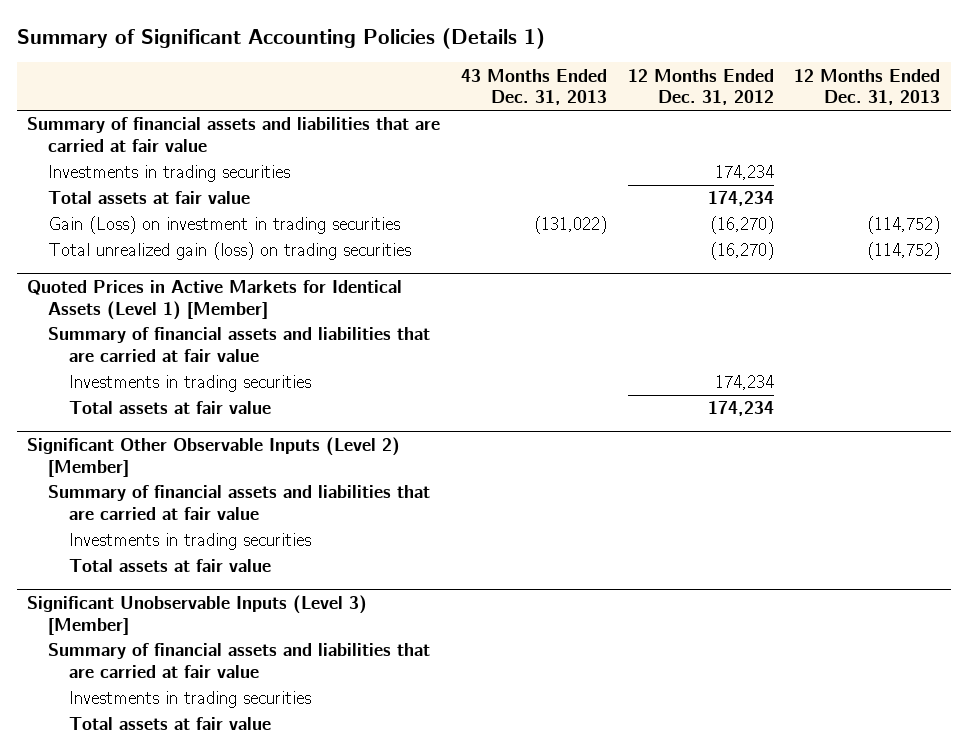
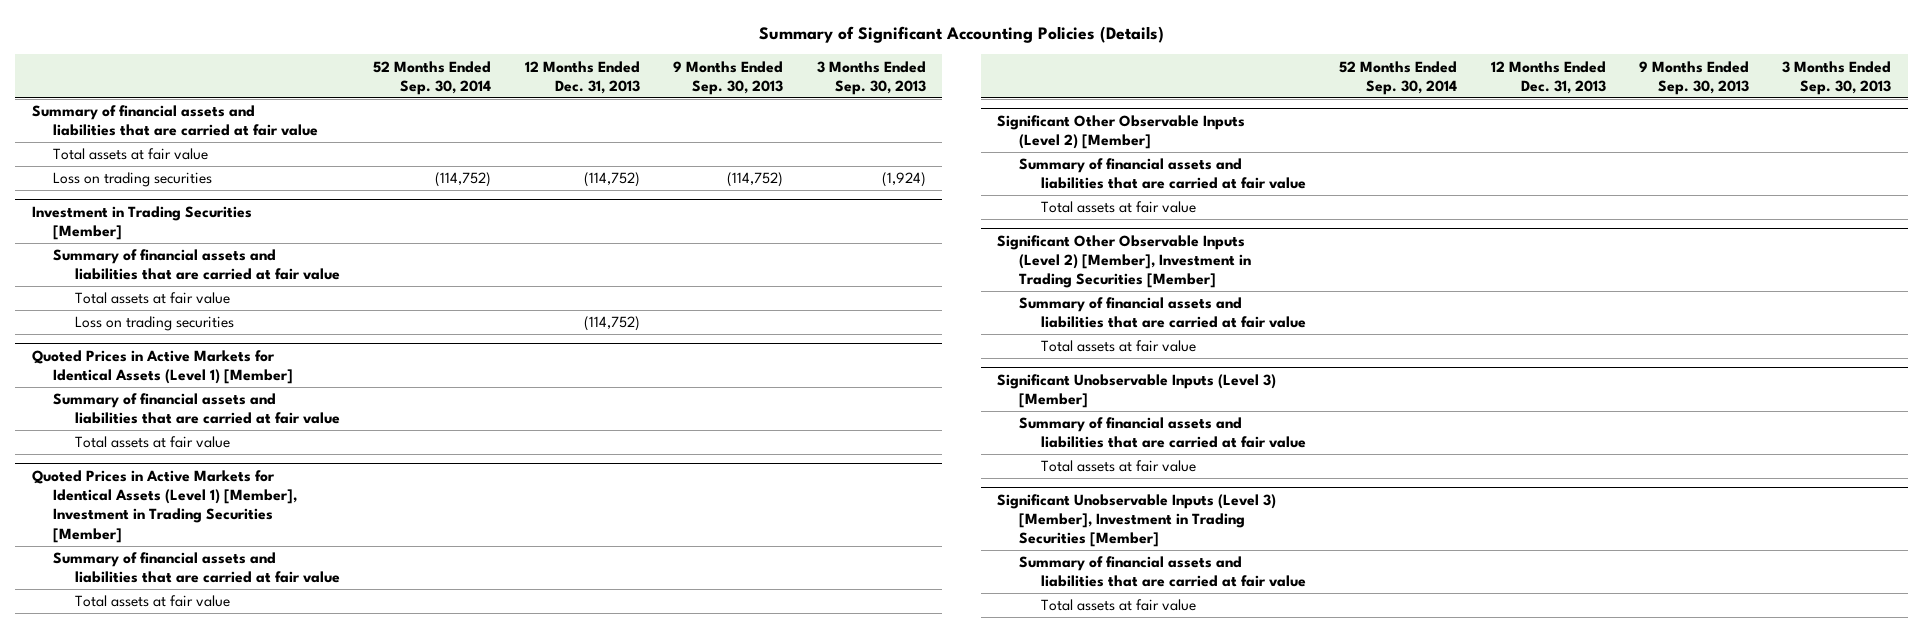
[16,28,545,50] Summary of Significant Accounting Policies (Details 1) -> [758,25,1164,43] Summary of Significant Accounting Policies (Details)
[460,68,607,106] 43 Months Ended Dec. 31, 2013 -> none
[627,68,774,106] 12 Months Ended Dec. 31, 2012 -> none
none -> [373,60,492,95] 52 Months Ended Sep. 30, 2014
none -> [673,60,784,95] 9 Months Ended Sep. 30, 2013
none -> [816,60,926,95] 3 Months Ended Sep. 30, 2013
[47,165,290,183] Investments in trading securities -> none
[47,242,411,261] Total unrealized gain (loss) on trading securities -> none
[47,216,400,235] Gain (Loss) on investment in trading securities -> [53,172,213,188] Loss on trading securities
none -> [31,205,252,241] Investment in Trading Securities [Member]
none -> [53,249,341,281] Summary of financial assets and liabilities that are carried at fair value
none -> [75,292,231,305] Total assets at fair value
none -> [75,316,235,332] Loss on trading securities
[68,375,311,393] Investments in trading securities -> none
none -> [31,469,298,543] Quoted Prices in Active Markets for Identical Assets (Level 1) [Member], Investment in Trading Securities [Member]
none -> [53,552,341,584] Summary of financial assets and liabilities that are carried at fair value
none -> [75,595,231,608] Total assets at fair value
[68,533,311,551] Investments in trading securities -> none
none -> [997,234,1252,289] Significant Other Observable Inputs (Level 2) [Member], Investment in Trading Securities [Member]
none -> [1019,297,1306,329] Summary of financial assets and liabilities that are carried at fair value
none -> [1040,340,1196,353] Total assets at fair value
[68,691,311,709] Investments in trading securities -> none
none -> [997,493,1277,548] Significant Unobservable Inputs (Level 3) [Member], Investment in Trading Securities [Member]
none -> [1019,556,1306,588] Summary of financial assets and liabilities that are carried at fair value
none -> [1040,599,1196,612] Total assets at fair value

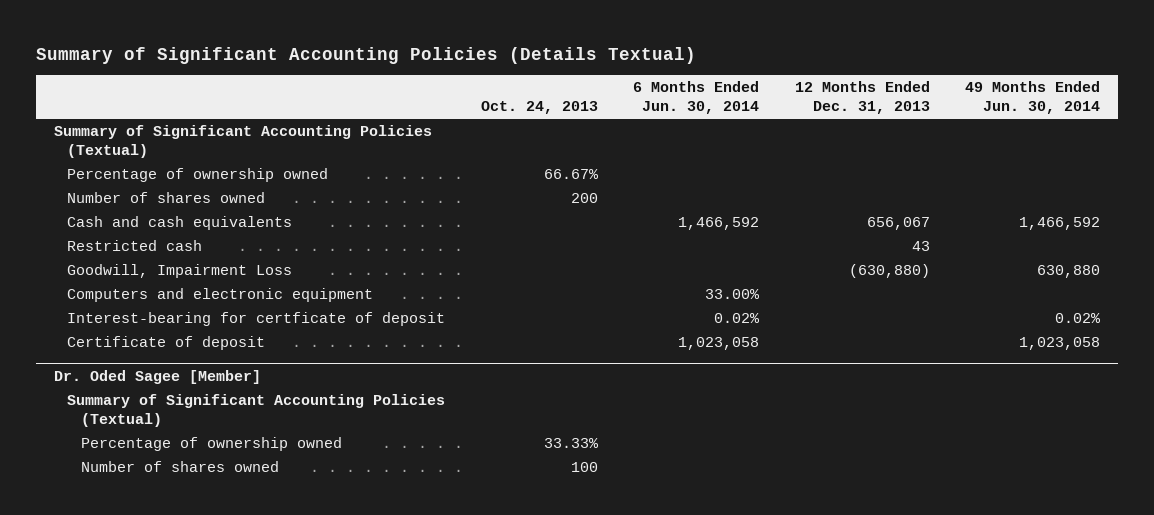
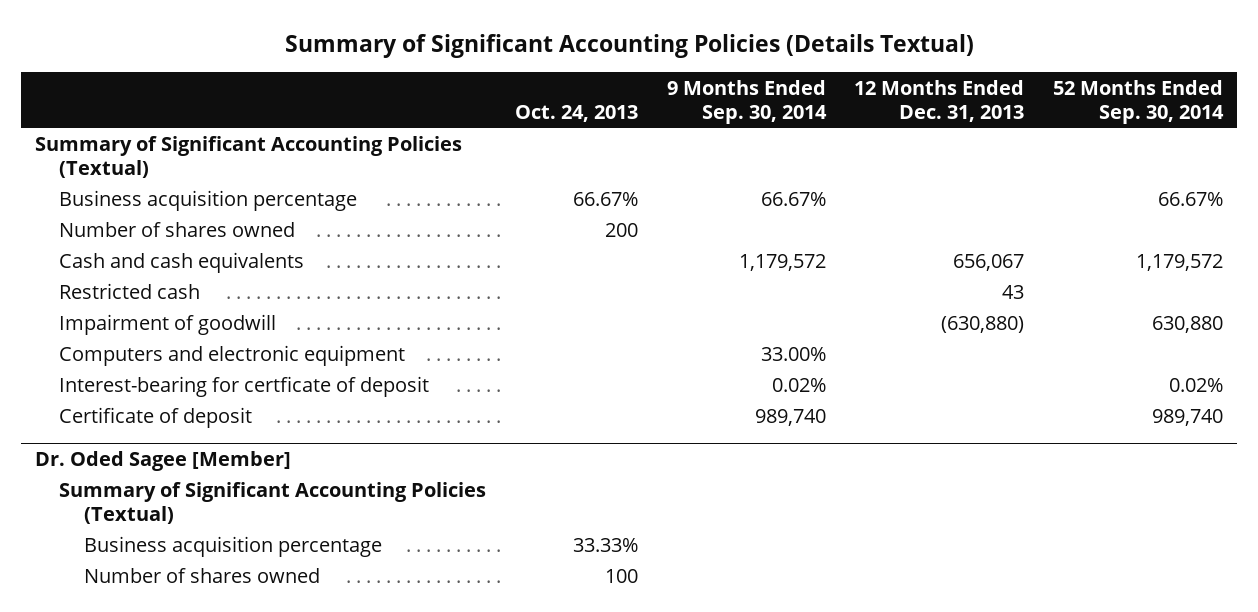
[633,80,760,115] 6 Months Ended Jun. 30, 2014 -> none
[965,80,1101,115] 49 Months Ended Jun. 30, 2014 -> none
none -> [666,79,827,124] 9 Months Ended Sep. 30, 2014
none -> [1053,79,1225,124] 52 Months Ended Sep. 30, 2014
[67,167,329,182] Percentage of ownership owned -> [59,189,358,211] Business acquisition percentage
[67,263,293,278] Goodwill, Impairment Loss -> [59,313,277,335] Impairment of goodwill
[80,436,342,451] Percentage of ownership owned -> [83,535,382,557] Business acquisition percentage

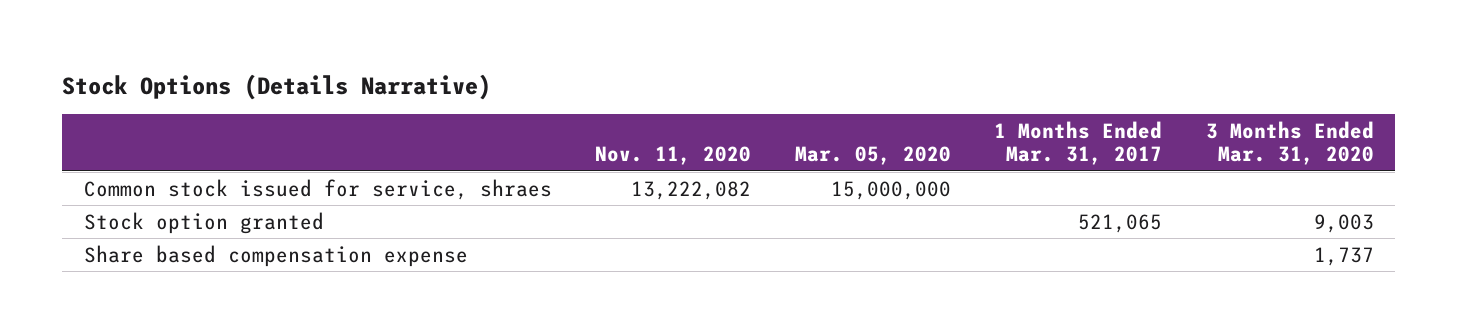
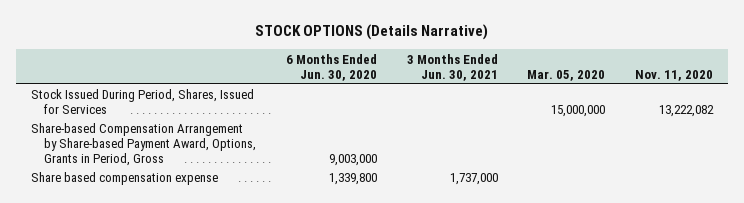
[62,73,492,100] Stock Options (Details Narrative) -> [254,24,488,41] STOCK OPTIONS (Details Narrative)
[994,120,1163,166] 1 Months Ended Mar. 31, 2017 -> none
[1205,120,1374,166] 3 Months Ended Mar. 31, 2020 -> none
none -> [285,53,377,81] 6 Months Ended Jun. 30, 2020
none -> [406,53,498,81] 3 Months Ended Jun. 30, 2021
[83,178,552,200] Common stock issued for service, shraes -> [31,89,255,115] Stock Issued During Period, Shares, Issued for Services
[83,211,324,234] Stock option granted -> [31,123,257,167] Share-based Compensation Arrangement by Share-based Payment Award, Options, Grants in Period, Gross

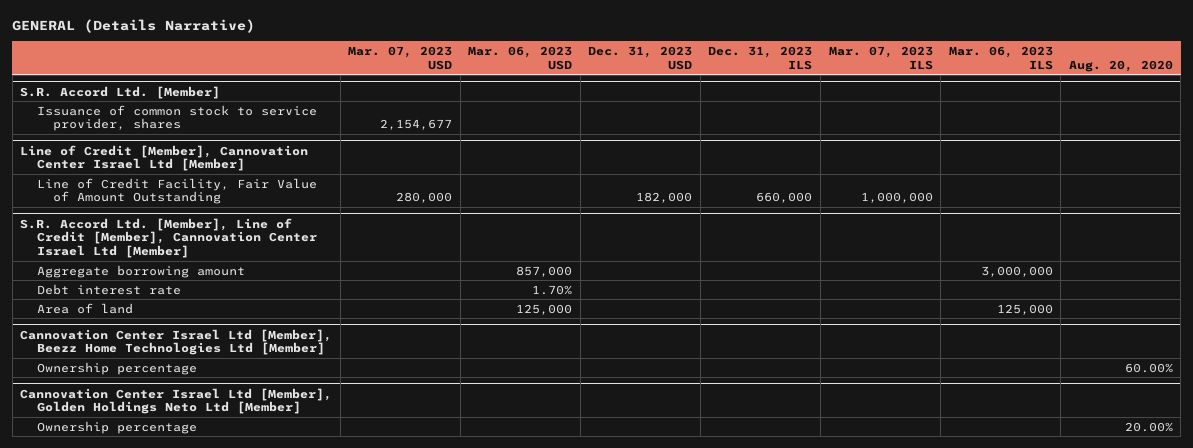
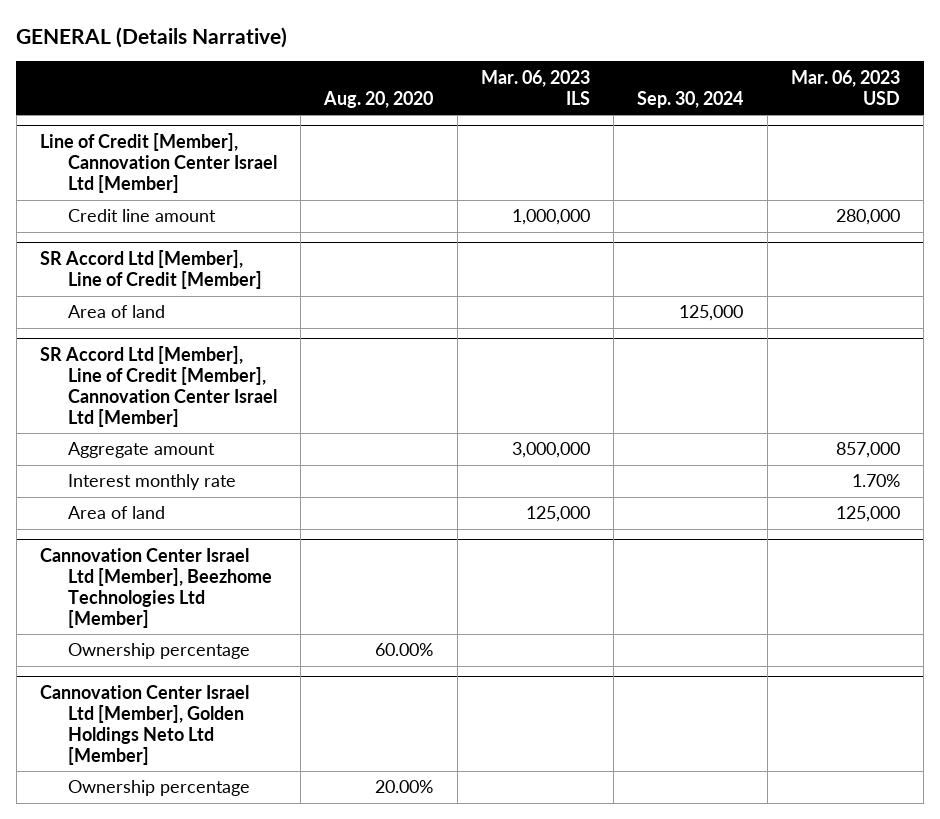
[348,45,453,70] Mar. 07, 2023 USD -> none
[588,45,693,70] Dec. 31, 2023 USD -> none
[708,45,813,70] Dec. 31, 2023 ILS -> none
[828,45,933,70] Mar. 07, 2023 ILS -> none
none -> [637,90,744,108] Sep. 30, 2024
[20,85,221,99] S.R. Accord Ltd. [Member] -> none
[36,104,317,132] Issuance of common stock to service provider, shares -> none
[36,177,317,205] Line of Credit Facility, Fair Value of Amount Outstanding -> none
none -> [67,209,216,223] Credit line amount
none -> [40,249,262,289] SR Accord Ltd [Member], Line of Credit [Member]
none -> [67,305,165,319] Area of land
[20,217,317,258] S.R. Accord Ltd. [Member], Line of Credit [Member], Cannovation Center Israel Ltd [Member] -> [40,345,277,427] SR Accord Ltd [Member], Line of Credit [Member], Cannovation Center Israel Ltd [Member]
[36,264,245,278] Aggregate borrowing amount -> [67,442,215,459] Aggregate amount
[36,283,181,295] Debt interest rate -> [67,474,236,491] Interest monthly rate
[20,328,333,356] Cannovation Center Israel Ltd [Member], Beezz Home Technologies Ltd [Member] -> [40,547,272,628] Cannovation Center Israel Ltd [Member], Beezhome Technologies Ltd [Member]

